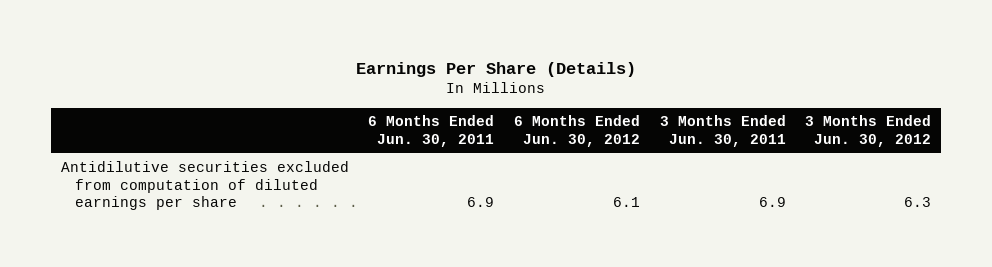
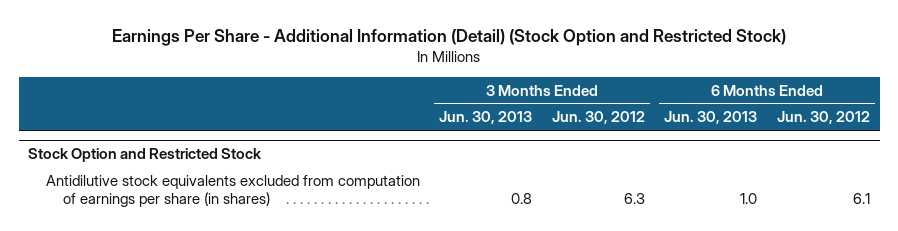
[355,61,636,77] Earnings Per Share (Details) -> [112,28,787,46] Earnings Per Share - Additional Information (Detail) (Stock Option and Restricted Stock)
[368,115,495,147] 6 Months Ended Jun. 30, 2011 -> none
[659,115,786,147] 3 Months Ended Jun. 30, 2011 -> none
none -> [439,111,533,125] Jun. 30, 2013
none -> [664,111,758,125] Jun. 30, 2013
none -> [28,147,263,162] Stock Option and Restricted Stock
[60,161,349,211] Antidilutive securities excluded from computation of diluted earnings per share -> [45,174,420,207] Antidilutive stock equivalents excluded from computation of earnings per share (in shares)

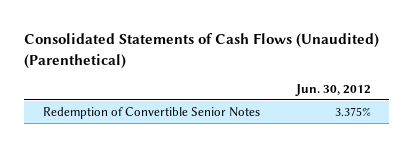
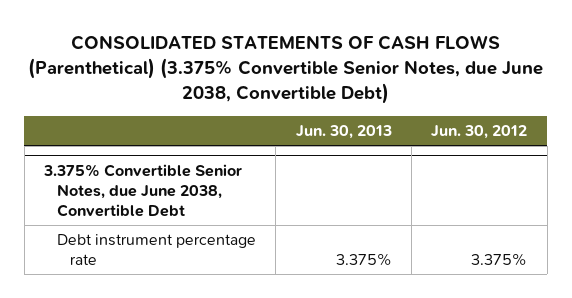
[24,33,380,69] Consolidated Statements of Cash Flows (Unaudited) (Parenthetical) -> [27,35,543,105] CONSOLIDATED STATEMENTS OF CASH FLOWS (Parenthetical) (3.375% Convertible Senior Notes, due June 2038, Convertible Debt)
none -> [295,124,392,139] Jun. 30, 2013
none -> [43,164,243,217] 3.375% Convertible Senior Notes, due June 2038, Convertible Debt
[42,107,260,120] Redemption of Convertible Senior Notes -> [57,234,257,265] Debt instrument percentage rate

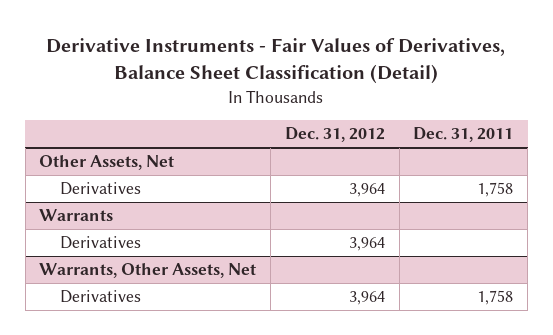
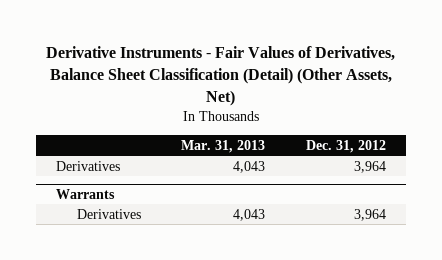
[46,38,506,85] Derivative Instruments - Fair Values of Derivatives, Balance Sheet Classification (Detail) -> [45,46,395,106] Derivative Instruments - Fair Values of Derivatives, Balance Sheet Classification (Detail) (Other Assets, Net)
[413,127,514,143] Dec. 31, 2011 -> none
none -> [181,139,266,153] Mar. 31, 2013
[39,155,175,171] Other Assets, Net -> none
[39,263,257,279] Warrants, Other Assets, Net -> none
[60,290,142,304] Derivatives -> none

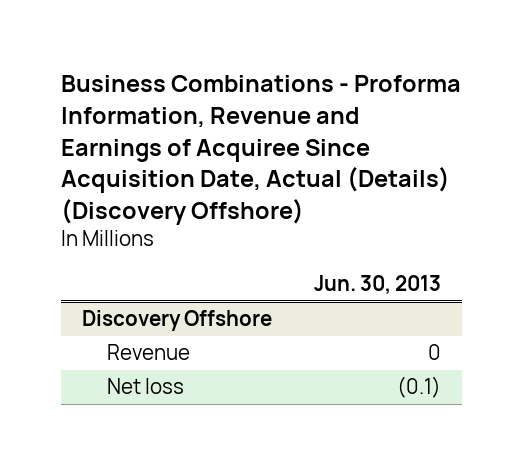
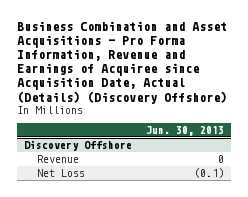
[60,75,461,225] Business Combinations - Proforma Information, Revenue and Earnings of Acquiree Since Acquisition Date, Actual (Details) (Discovery Offshore) -> [16,20,227,104] Business Combination and Asset Acquisitions - Pro Forma Information, Revenue and Earnings of Acquiree since Acquisition Date, Actual (Details) (Discovery Offshore)
[106,378,184,395] Net loss -> [37,169,86,178] Net Loss

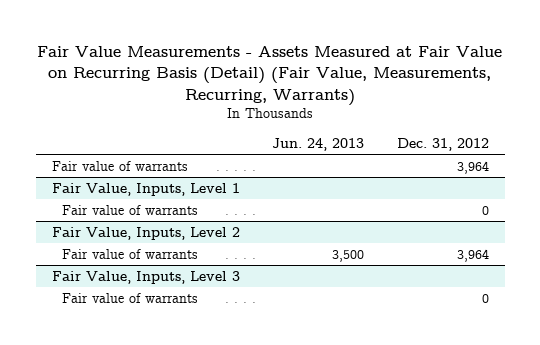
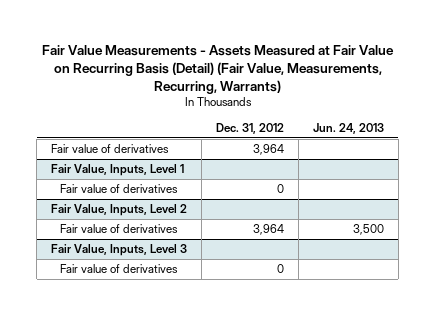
[51,160,188,171] Fair value of warrants -> [51,144,170,154] Fair value of derivatives
[62,204,199,215] Fair value of warrants -> [60,184,179,194] Fair value of derivatives
[62,248,199,259] Fair value of warrants -> [60,224,179,234] Fair value of derivatives
[62,292,199,303] Fair value of warrants -> [60,264,179,274] Fair value of derivatives

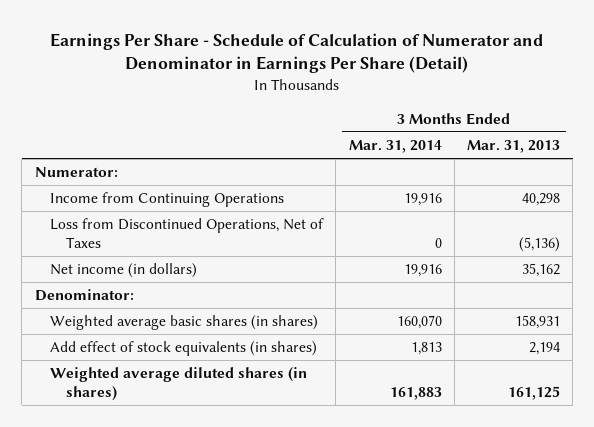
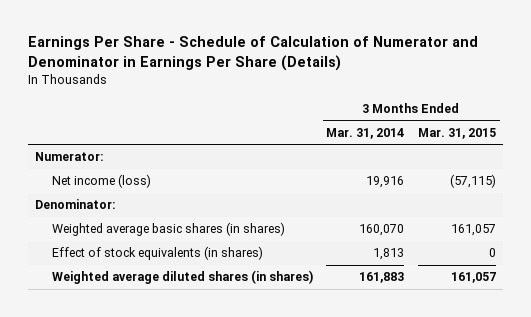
[50,32,544,74] Earnings Per Share - Schedule of Calculation of Numerator and Denominator in Earnings Per Share (Detail) -> [27,36,478,71] Earnings Per Share - Schedule of Calculation of Numerator and Denominator in Earnings Per Share (Details)
[466,139,560,153] Mar. 31, 2013 -> none
none -> [418,127,497,139] Mar. 31, 2015
[50,192,285,208] Income from Continuing Operations -> none
[50,218,325,248] Loss from Discontinued Operations, Net of Taxes -> none
[50,263,198,279] Net income (in dollars) -> [51,174,151,189] Net income (loss)
[50,341,318,357] Add effect of stock equivalents (in shares) -> [51,246,263,261] Effect of stock equivalents (in shares)

